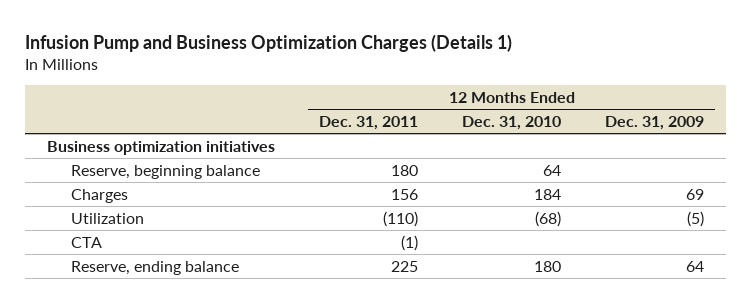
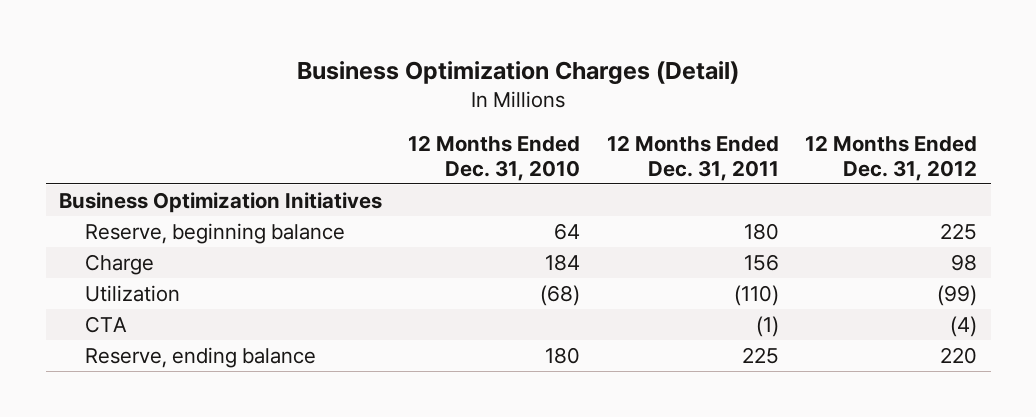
[24,33,512,52] Infusion Pump and Business Optimization Charges (Details 1) -> [297,60,740,85] Business Optimization Charges (Detail)
[605,115,705,130] Dec. 31, 2009 -> none
none -> [805,134,978,181] 12 Months Ended Dec. 31, 2012
[46,140,275,155] Business optimization initiatives -> [59,191,383,213] Business Optimization Initiatives
[70,188,128,203] Charges -> [85,253,155,275] Charge

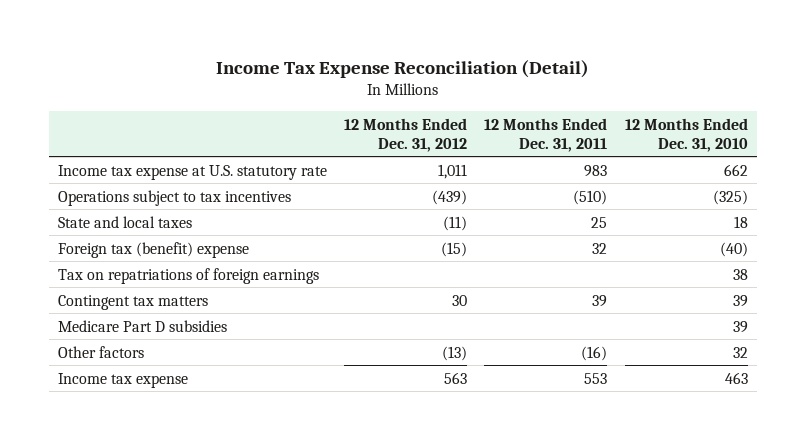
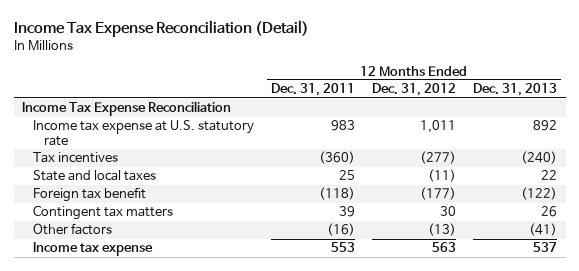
[624,117,748,152] 12 Months Ended Dec. 31, 2010 -> none
none -> [473,83,558,97] Dec. 31, 2013
none -> [22,101,232,117] Income Tax Expense Reconciliation
[57,189,291,206] Operations subject to tax incentives -> [33,152,119,164] Tax incentives
[432,189,468,205] (439) -> [420,151,457,165] (277)
[573,189,608,205] (510) -> [319,151,356,165] (360)
[57,267,319,284] Tax on repatriations of foreign earnings -> none
[57,241,249,258] Foreign tax (benefit) expense -> [33,187,147,203] Foreign tax benefit
[441,241,468,257] (15) -> [420,187,457,201] (177)
[592,242,608,254] 32 -> [319,187,356,201] (118)
[57,319,227,332] Medicare Part D subsidies -> none

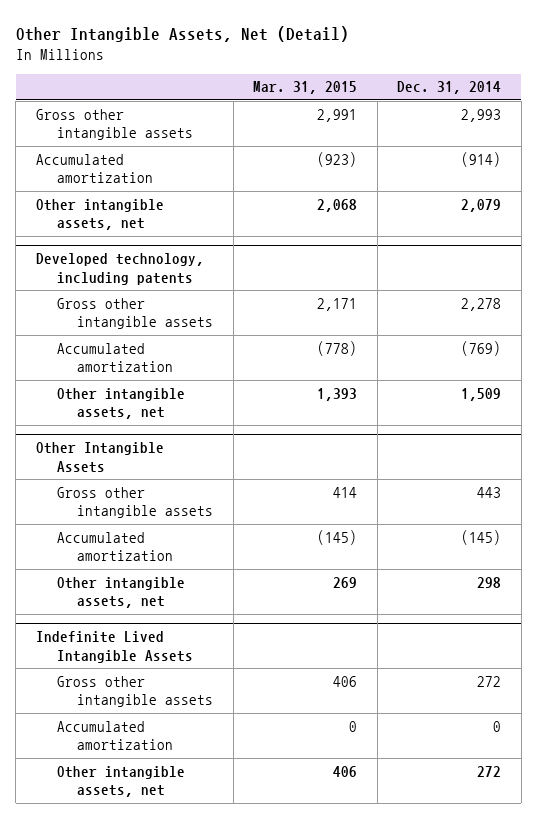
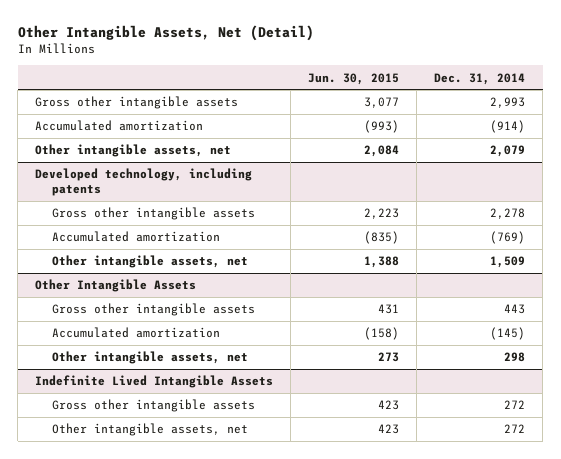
[253,81,358,95] Mar. 31, 2015 -> none
none -> [308,72,400,85] Jun. 30, 2015
[56,720,174,751] Accumulated amortization -> none

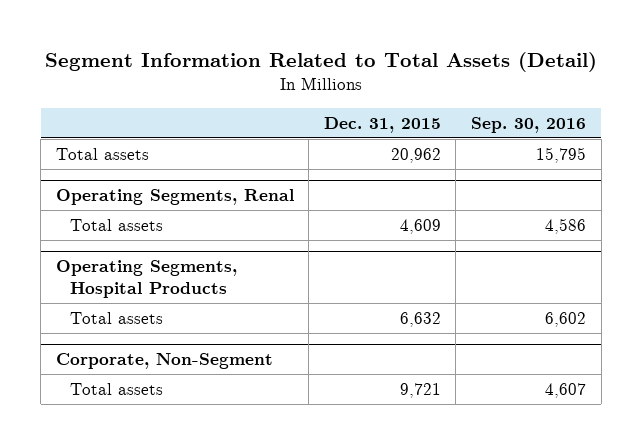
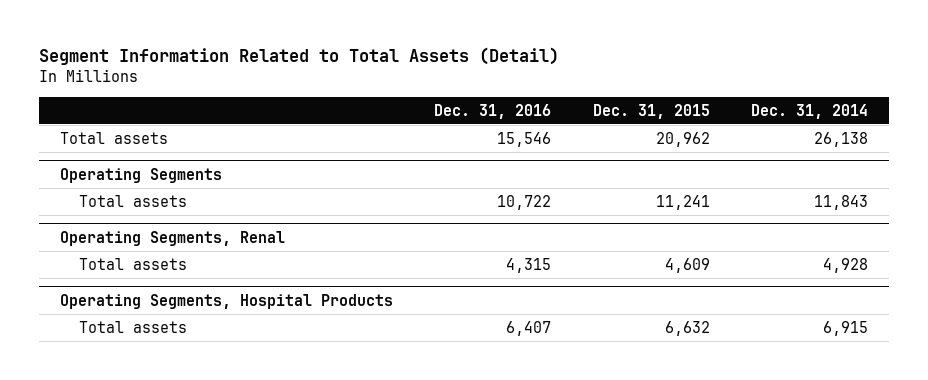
[471,116,587,133] Sep. 30, 2016 -> none
none -> [434,103,552,119] Dec. 31, 2016
none -> [751,103,869,119] Dec. 31, 2014
none -> [59,167,222,183] Operating Segments
none -> [78,194,187,207] Total assets
[55,353,273,370] Corporate, Non-Segment -> none
[70,382,164,395] Total assets -> none

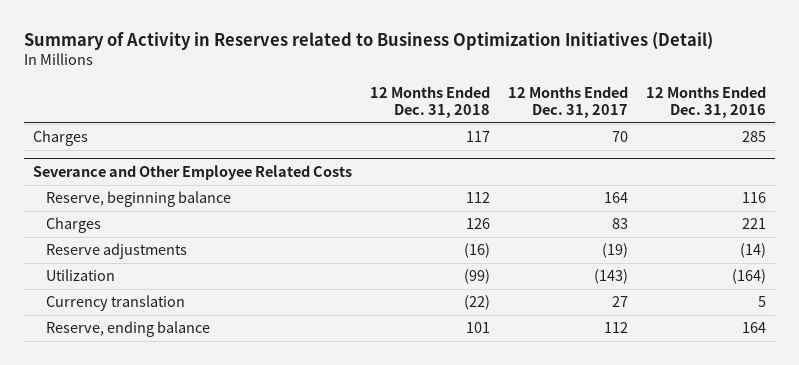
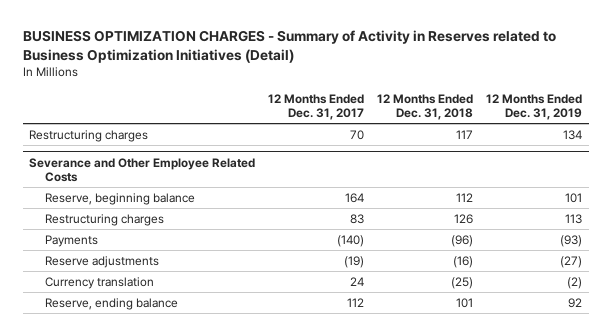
[23,31,713,50] Summary of Activity in Reserves related to Business Optimization Initiatives (Detail) -> [22,30,556,64] BUSINESS OPTIMIZATION CHARGES - Summary of Activity in Reserves related to Business Optimization Initiatives (Detail)
[646,85,767,118] 12 Months Ended Dec. 31, 2016 -> none
none -> [486,94,583,121] 12 Months Ended Dec. 31, 2019
[32,130,88,147] Charges -> [29,129,149,142] Restructuring charges
[45,217,101,234] Charges -> [44,213,164,226] Restructuring charges
none -> [44,234,98,247] Payments
[45,269,115,282] Utilization -> none
[463,295,490,311] (22) -> [451,276,474,289] (25)
[611,296,628,308] 27 -> [350,276,365,286] 24

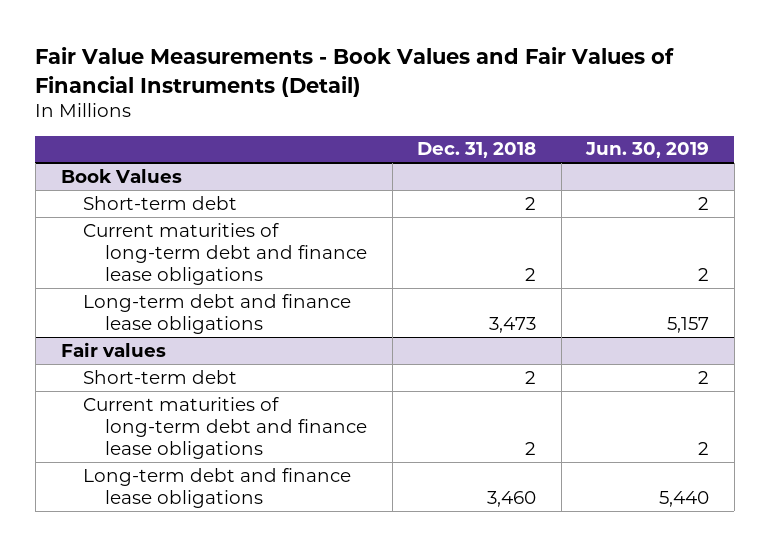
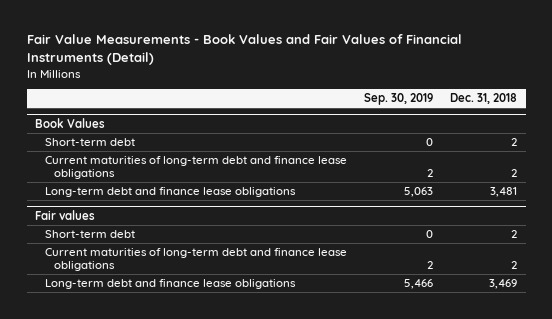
[585,142,710,159] Jun. 30, 2019 -> none
none -> [363,93,433,106] Sep. 30, 2019
[489,316,537,333] 3,473 -> [490,187,518,198] 3,481
[487,490,537,507] 3,460 -> [489,279,518,290] 3,469

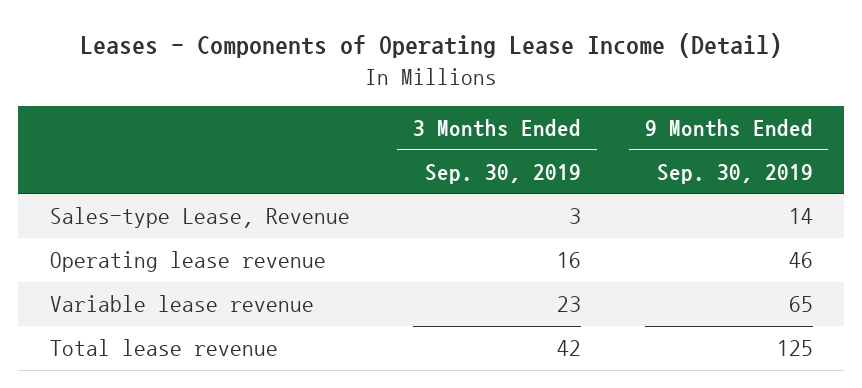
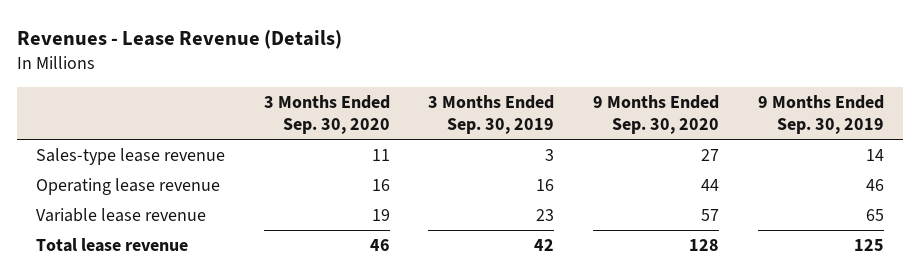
[80,33,783,59] Leases - Components of Operating Lease Income (Detail) -> [16,29,342,49] Revenues - Lease Revenue (Details)
none -> [263,95,390,135] 3 Months Ended Sep. 30, 2020
none -> [593,95,720,135] 9 Months Ended Sep. 30, 2020
[49,206,350,228] Sales-type Lease, Revenue -> [36,148,226,166] Sales-type lease revenue

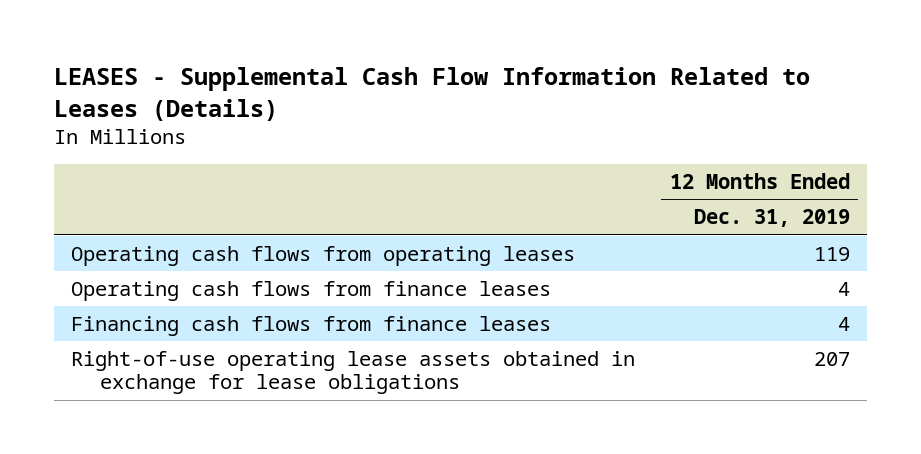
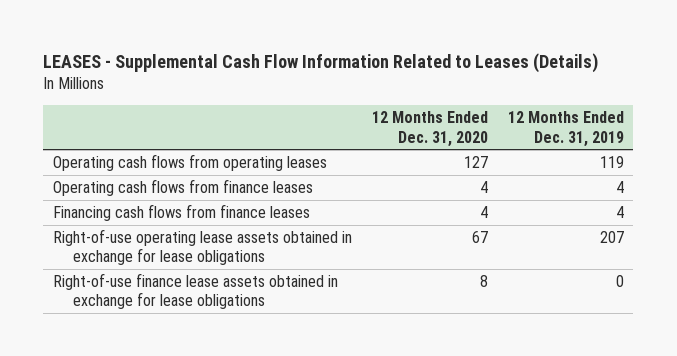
none -> [371,111,488,147] 12 Months Ended Dec. 31, 2020
none -> [53,272,339,310] Right-of-use finance lease assets obtained in exchange for lease obligations

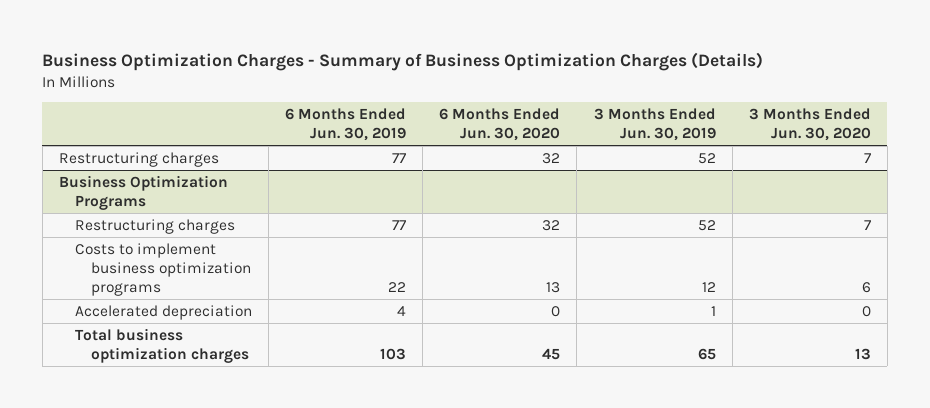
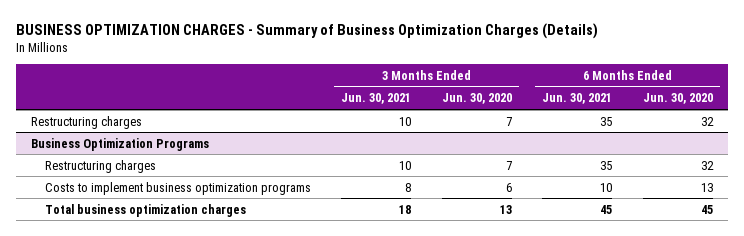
[42,52,764,72] Business Optimization Charges - Summary of Business Optimization Charges (Details) -> [15,23,598,40] BUSINESS OPTIMIZATION CHARGES - Summary of Business Optimization Charges (Details)
[285,107,407,142] 6 Months Ended Jun. 30, 2019 -> none
[593,107,716,142] 3 Months Ended Jun. 30, 2019 -> none
none -> [341,93,412,105] Jun. 30, 2021
none -> [542,93,613,105] Jun. 30, 2021
[74,304,252,320] Accelerated depreciation -> none

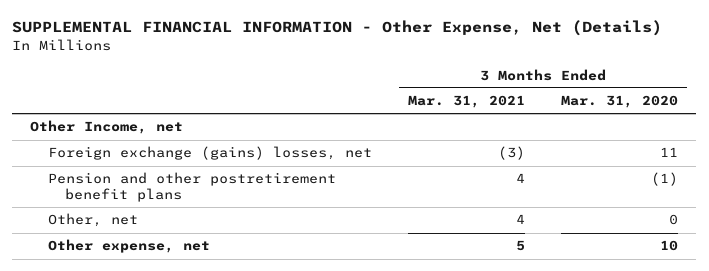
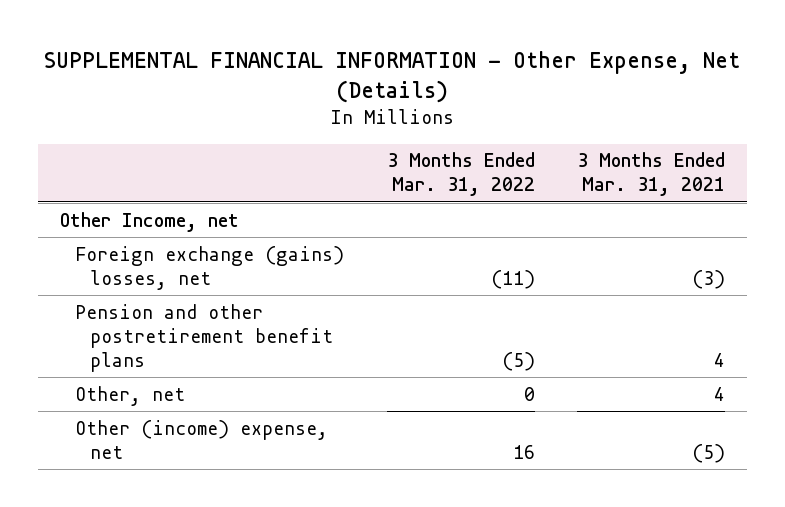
[561,95,679,109] Mar. 31, 2020 -> none
none -> [386,152,535,197] 3 Months Ended Mar. 31, 2022
[47,239,210,254] Other expense, net -> [74,419,328,459] Other (income) expense, net
[516,240,526,252] 5 -> [692,443,726,463] (5)

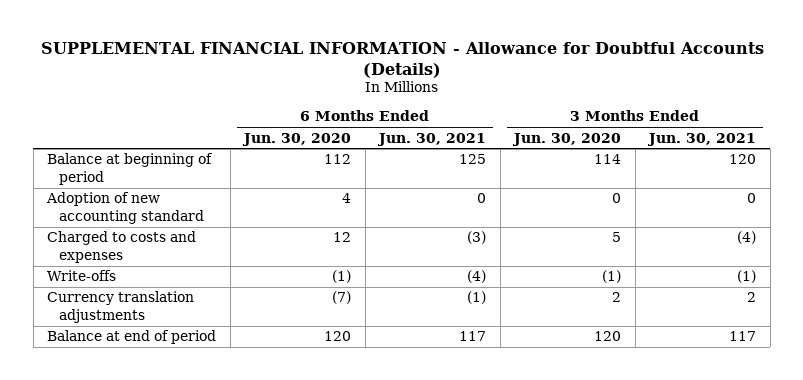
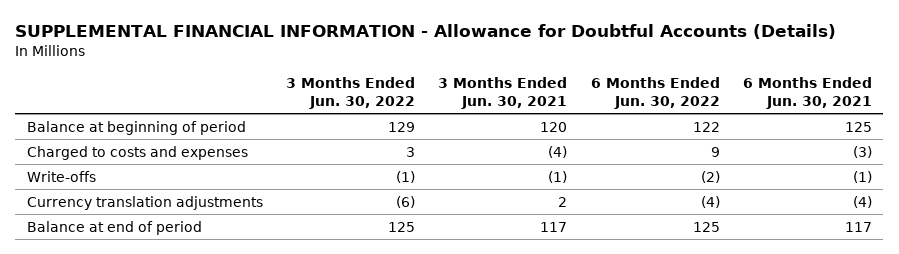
[242,132,352,146] Jun. 30, 2020 -> none
[512,132,622,146] Jun. 30, 2020 -> none
none -> [285,77,415,110] 3 Months Ended Jun. 30, 2022
none -> [590,77,720,110] 6 Months Ended Jun. 30, 2022
[46,192,205,224] Adoption of new accounting standard -> none
[467,270,487,284] (4) -> [852,170,872,183] (1)
[467,291,487,305] (1) -> [852,195,872,208] (4)

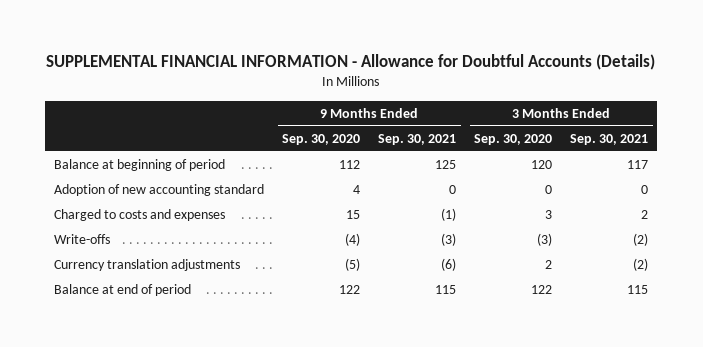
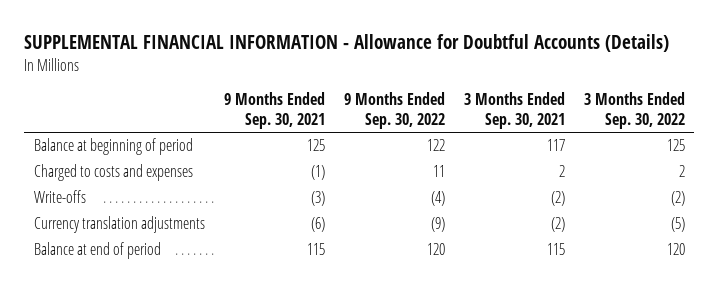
[282,133,361,145] Sep. 30, 2020 -> none
[474,133,553,145] Sep. 30, 2020 -> none
none -> [343,92,445,130] 9 Months Ended Sep. 30, 2022
none -> [583,92,685,130] 3 Months Ended Sep. 30, 2022
[54,184,265,197] Adoption of new accounting standard -> none

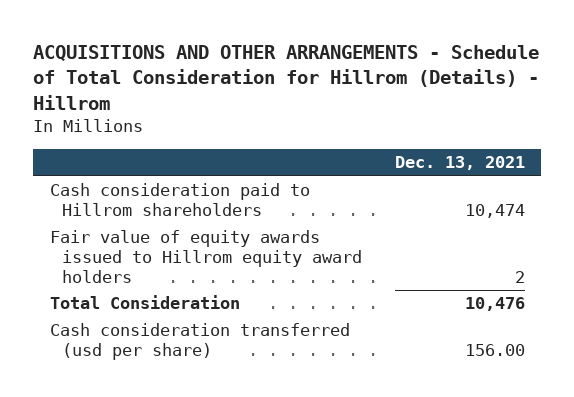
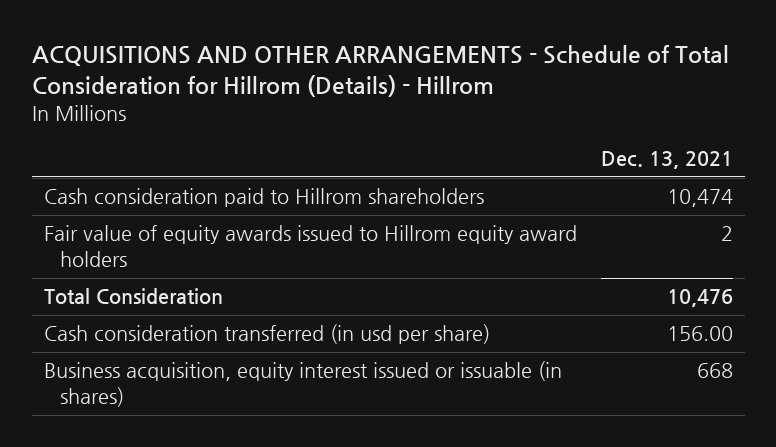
[49,323,350,361] Cash consideration transferred (usd per share) -> [43,324,490,345] Cash consideration transferred (in usd per share)
none -> [43,361,562,408] Business acquisition, equity interest issued or issuable (in shares)

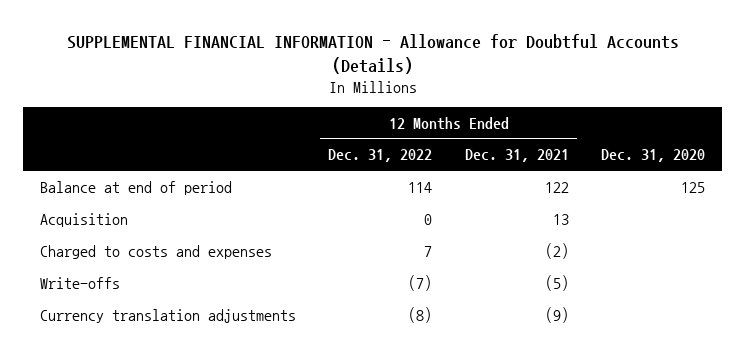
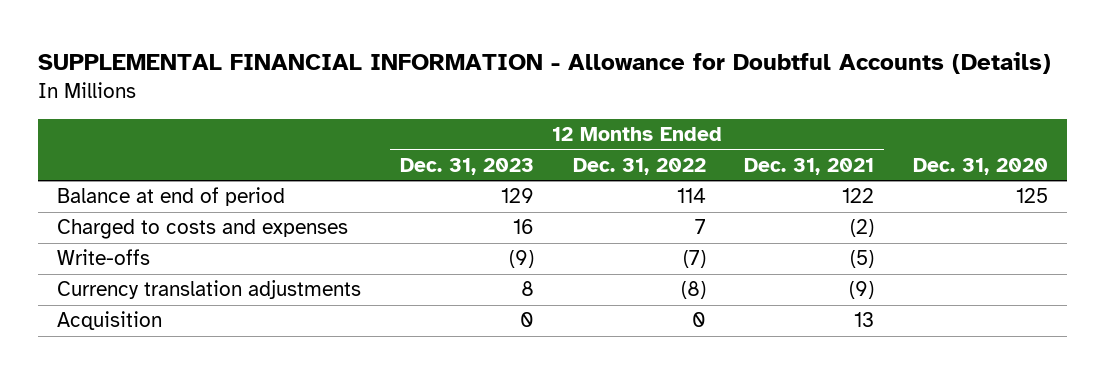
none -> [399,157,534,175] Dec. 31, 2023
[39,212,128,227] Acquisition -> [57,311,163,331] Acquisition

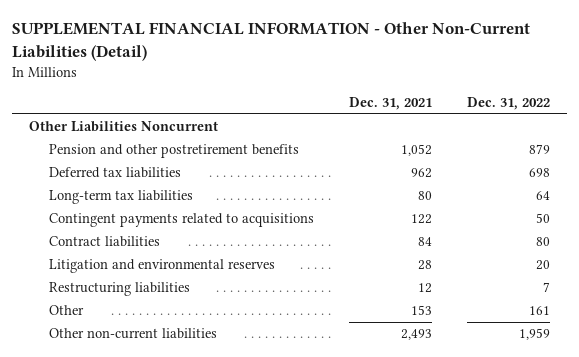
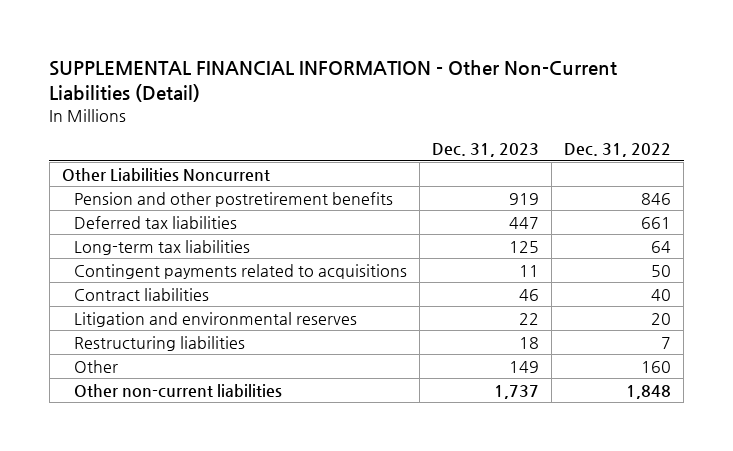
[348,97,432,111] Dec. 31, 2021 -> none
none -> [432,143,540,158] Dec. 31, 2023
[528,144,550,155] 879 -> [641,192,672,205] 846
[528,168,550,178] 698 -> [641,216,672,229] 661
[535,237,550,247] 80 -> [651,288,672,301] 40
[528,306,550,316] 161 -> [641,360,672,373] 160
[518,328,550,341] 1,959 -> [626,384,672,399] 1,848

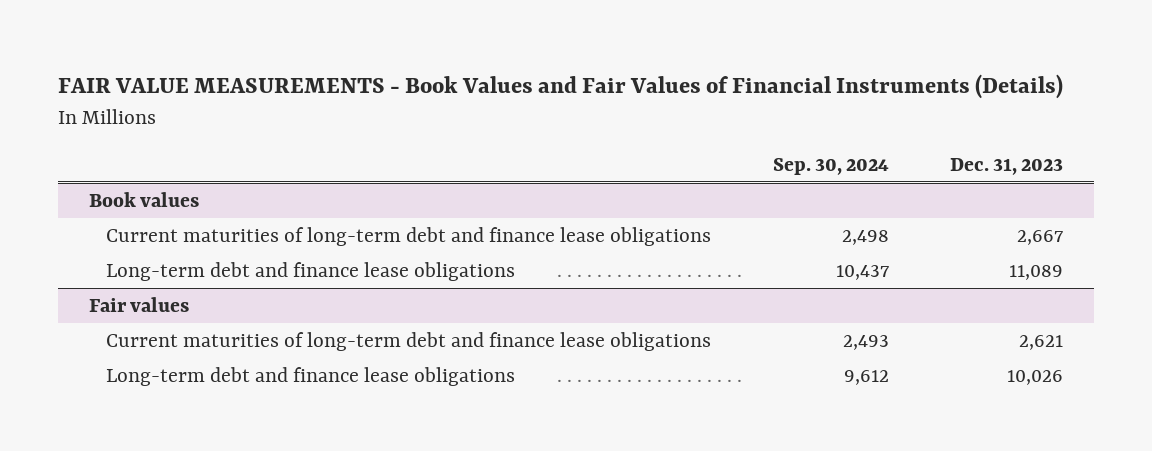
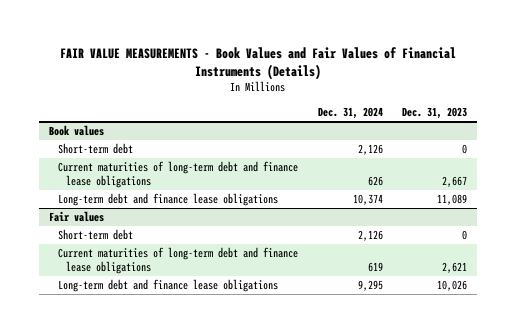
[772,157,889,175] Sep. 30, 2024 -> none
none -> [317,107,383,120] Dec. 31, 2024
none -> [57,143,133,155] Short-term debt
none -> [57,229,133,241] Short-term debt

